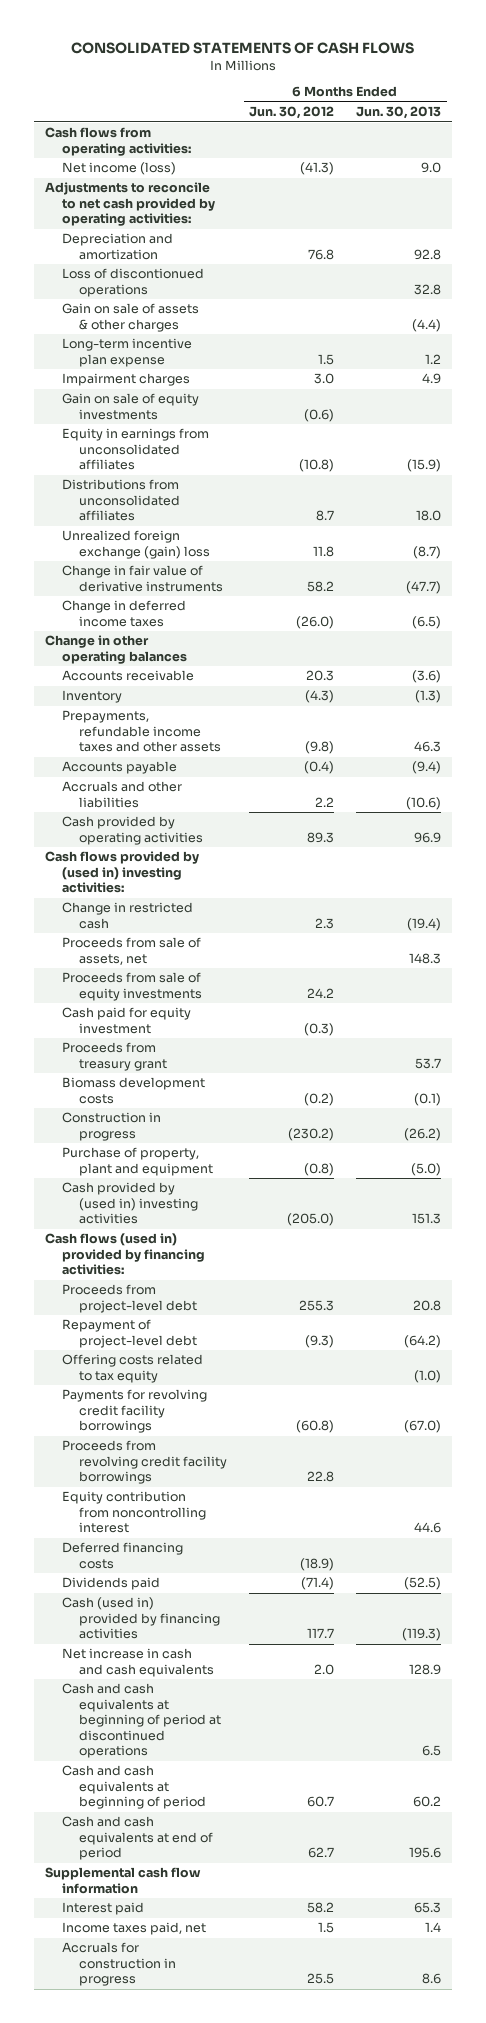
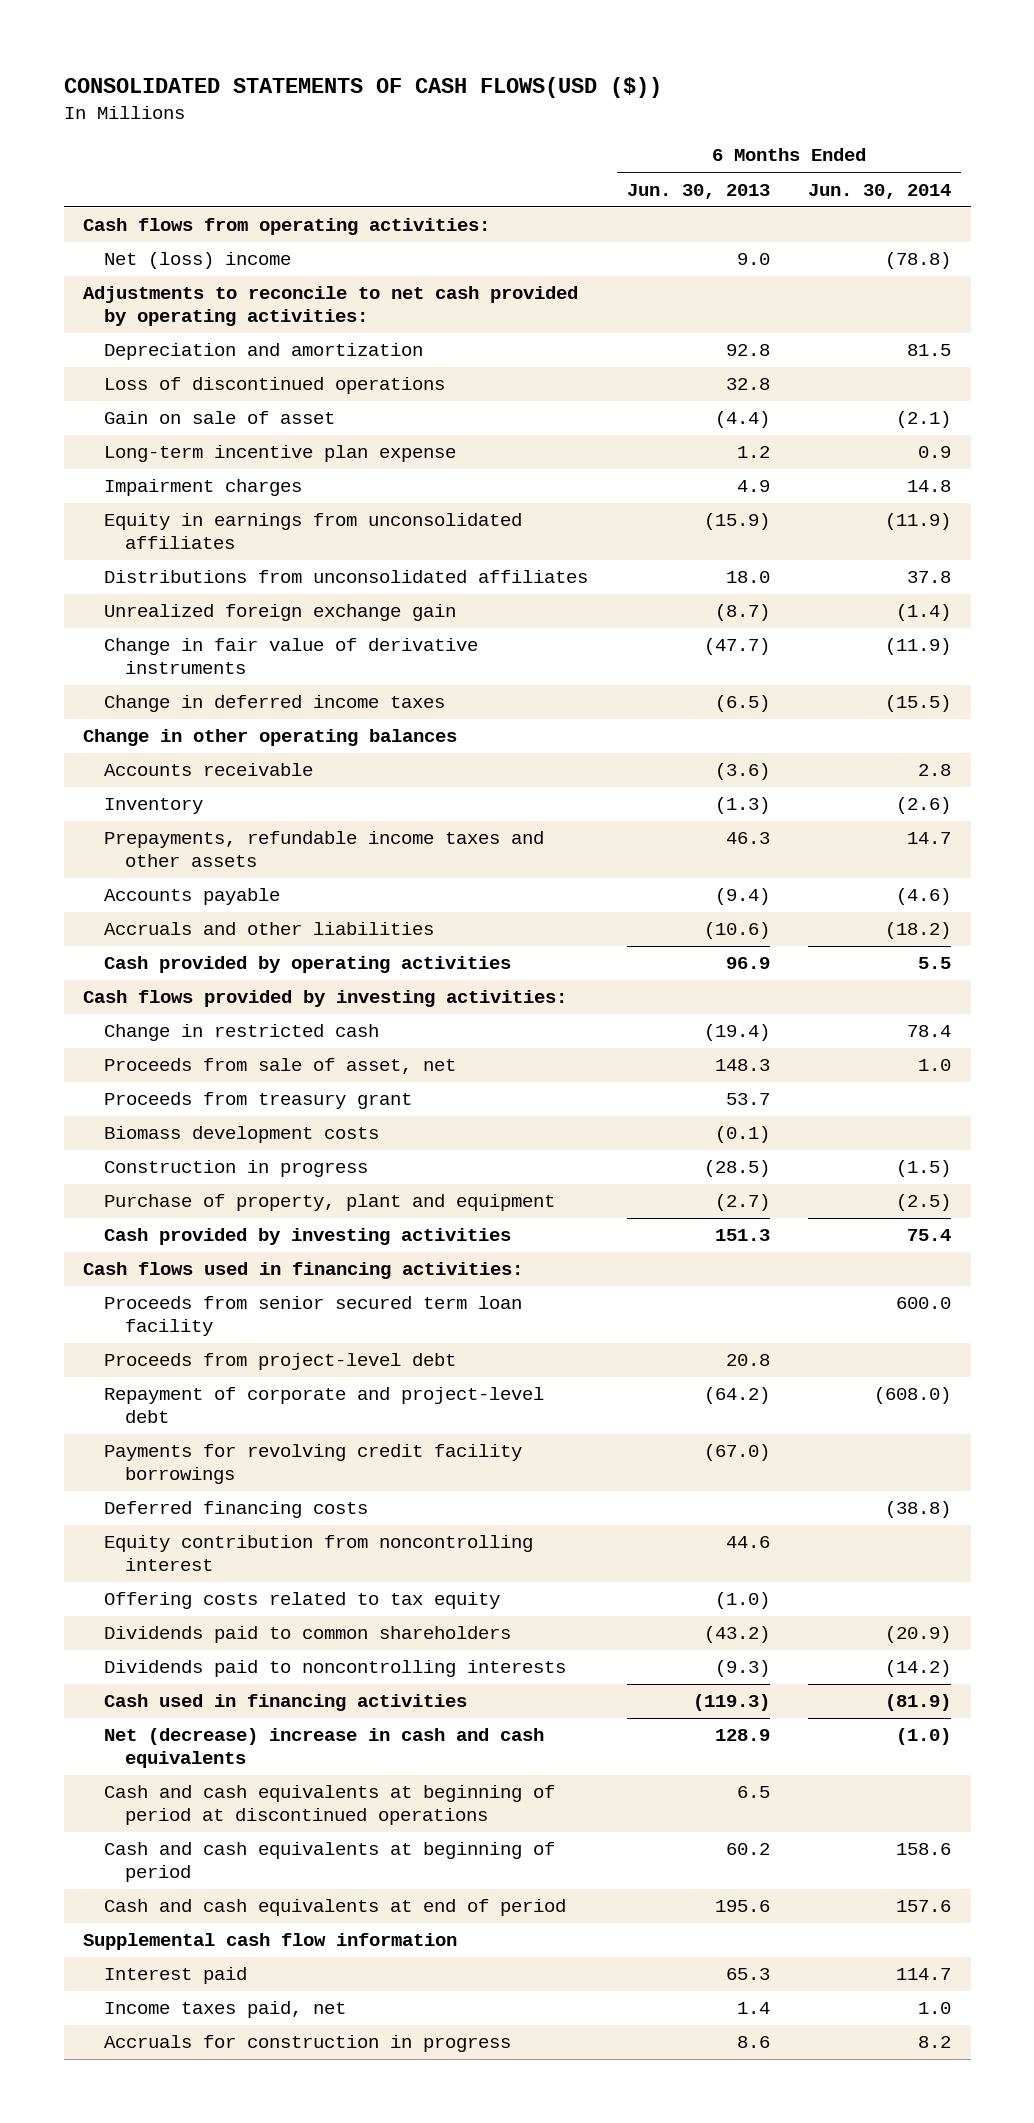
[71,42,415,55] CONSOLIDATED STATEMENTS OF CASH FLOWS -> [63,77,662,99] CONSOLIDATED STATEMENTS OF CASH FLOWS(USD ($))
[249,106,335,120] Jun. 30, 2012 -> none
none -> [808,183,952,199] Jun. 30, 2014
[62,162,177,176] Net income (loss) -> [104,252,292,270] Net (loss) income
[62,268,205,297] Loss of discontionued operations -> [104,377,446,395] Loss of discontinued operations
[62,303,200,332] Gain on sale of assets & other charges -> [104,411,336,425] Gain on sale of asset
[62,393,200,420] Gain on sale of equity investments -> none
[62,530,211,559] Unrealized foreign exchange (gain) loss -> [104,604,457,622] Unrealized foreign exchange gain
[44,851,199,894] Cash flows provided by (used in) investing activities: -> [82,990,567,1008] Cash flows provided by investing activities:
[62,972,203,1001] Proceeds from sale of equity investments -> none
[62,1007,192,1034] Cash paid for equity investment -> none
[62,937,202,965] Proceeds from sale of assets, net -> [104,1058,457,1075] Proceeds from sale of asset, net
[404,1127,442,1141] (26.2) -> [703,1160,770,1178] (28.5)
[411,1162,442,1176] (5.0) -> [714,1194,770,1212] (2.7)
[62,1182,199,1225] Cash provided by (used in) investing activities -> [104,1228,512,1246] Cash provided by investing activities
[44,1233,206,1276] Cash flows (used in) provided by financing activities: -> [82,1262,523,1280] Cash flows used in financing activities:
none -> [104,1296,523,1337] Proceeds from senior secured term loan facility
[62,1319,198,1348] Repayment of project-level debt -> [104,1387,545,1424] Repayment of corporate and project-level debt
[62,1440,228,1485] Proceeds from revolving credit facility borrowings -> none
[62,1577,161,1591] Dividends paid -> none
[62,1491,207,1534] Equity contribution from noncontrolling interest -> [104,1535,534,1572] Equity contribution from noncontrolling interest
[62,1354,204,1383] Offering costs related to tax equity -> [104,1592,501,1610] Offering costs related to tax equity
none -> [104,1626,512,1644] Dividends paid to common shareholders
none -> [104,1660,567,1678] Dividends paid to noncontrolling interests
[62,1597,221,1640] Cash (used in) provided by financing activities -> [104,1694,468,1712] Cash used in financing activities
[62,1648,215,1677] Net increase in cash and cash equivalents -> [104,1728,545,1769] Net (decrease) increase in cash and cash equivalents

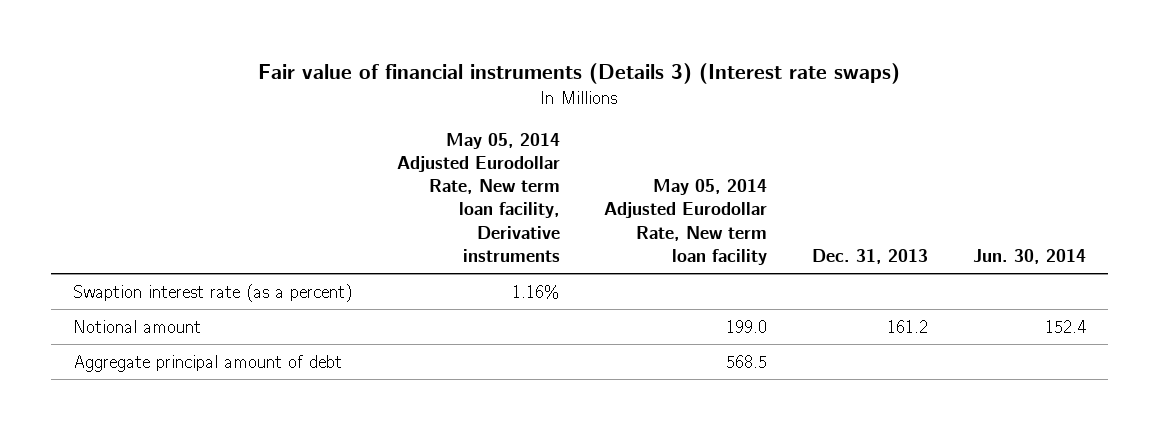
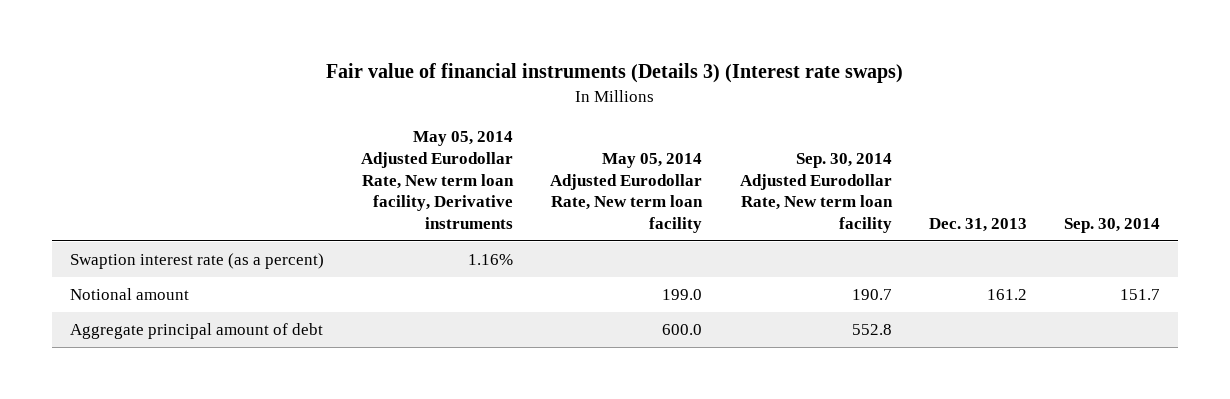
[972,249,1086,265] Jun. 30, 2014 -> none
none -> [739,152,893,234] Sep. 30, 2014 Adjusted Eurodollar Rate, New term loan facility
none -> [1063,218,1160,234] Sep. 30, 2014
[726,354,768,368] 568.5 -> [662,323,703,335] 600.0

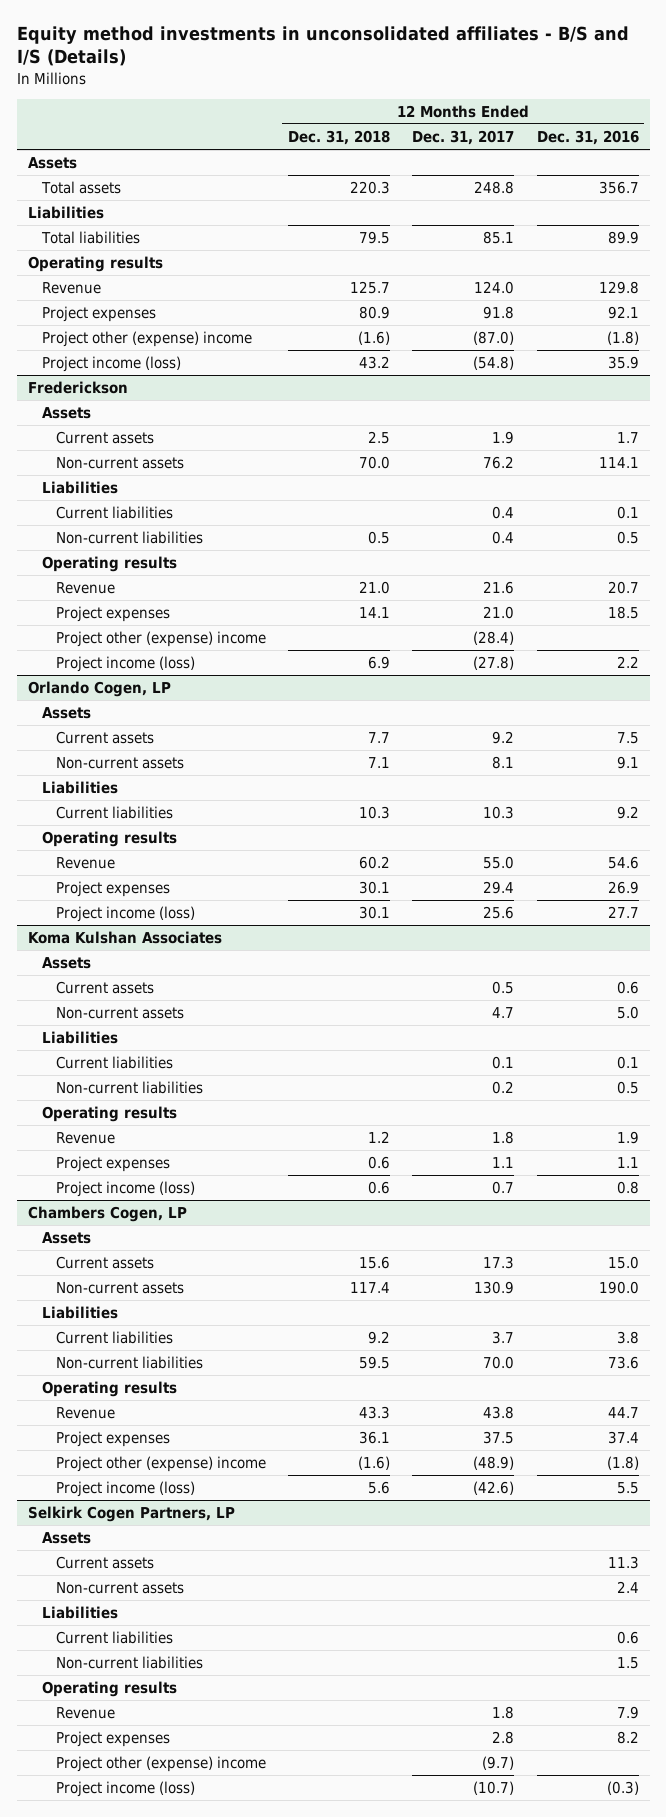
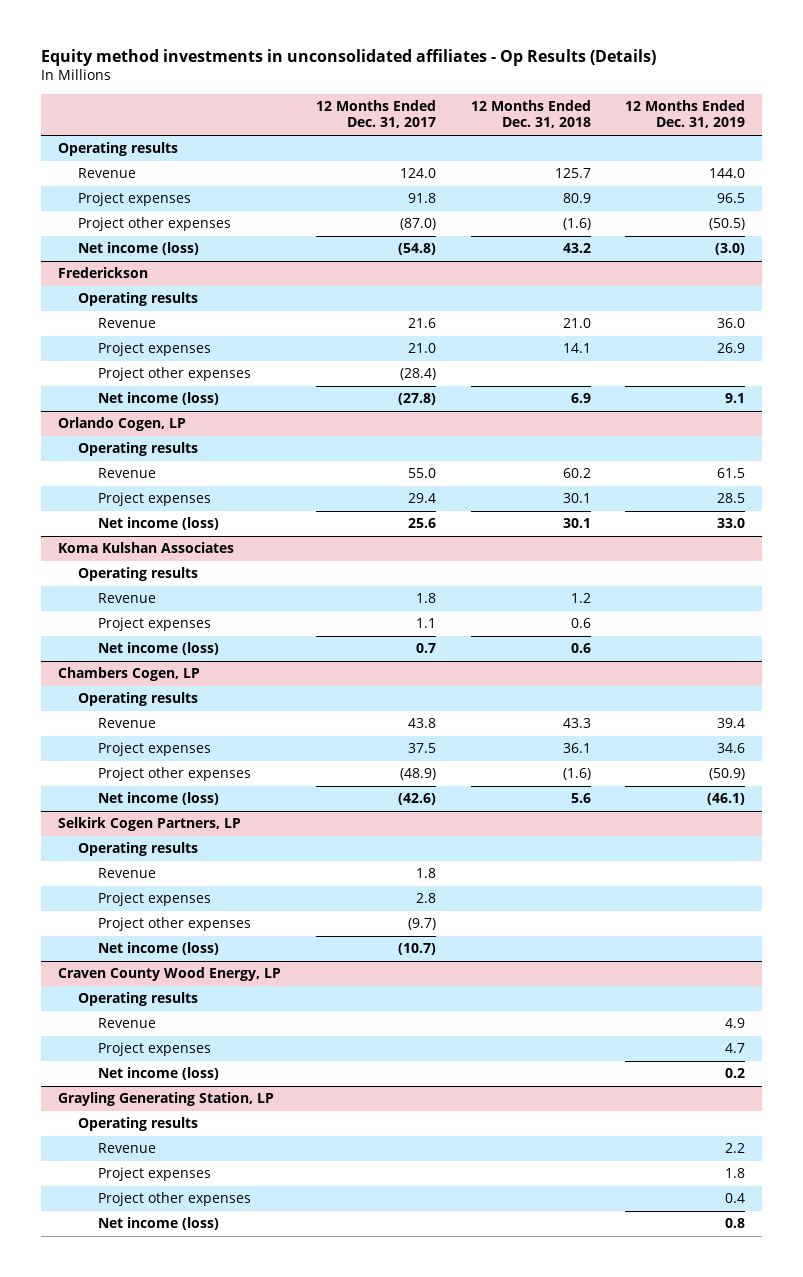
[16,26,629,67] Equity method investments in unconsolidated affiliates - B/S and I/S (Details) -> [41,48,657,66] Equity method investments in unconsolidated affiliates - Op Results (Details)
[536,130,639,146] Dec. 31, 2016 -> none
none -> [625,99,746,129] 12 Months Ended Dec. 31, 2019
[27,157,77,170] Assets -> none
[40,181,121,195] Total assets -> none
[27,206,104,220] Liabilities -> none
[40,231,140,245] Total liabilities -> none
[41,331,252,348] Project other (expense) income -> [78,217,232,232] Project other expenses
[41,356,181,373] Project income (loss) -> [78,242,200,256] Net income (loss)
[41,407,91,420] Assets -> none
[55,431,154,445] Current assets -> none
[55,457,184,470] Non-current assets -> none
[41,481,118,495] Liabilities -> none
[55,506,173,520] Current liabilities -> none
[55,531,203,545] Non-current liabilities -> none
[55,631,266,648] Project other (expense) income -> [97,367,251,382] Project other expenses
[55,656,195,673] Project income (loss) -> [97,392,219,406] Net income (loss)
[41,707,91,720] Assets -> none
[55,731,154,745] Current assets -> none
[55,757,184,770] Non-current assets -> none
[41,781,118,795] Liabilities -> none
[55,806,173,820] Current liabilities -> none
[55,906,195,923] Project income (loss) -> [97,517,219,531] Net income (loss)
[41,957,91,970] Assets -> none
[55,981,154,995] Current assets -> none
[55,1007,184,1020] Non-current assets -> none
[41,1031,118,1045] Liabilities -> none
[55,1056,173,1070] Current liabilities -> none
[55,1081,203,1095] Non-current liabilities -> none
[55,1181,195,1198] Project income (loss) -> [97,642,219,656] Net income (loss)
[41,1232,91,1245] Assets -> none
[55,1256,154,1270] Current assets -> none
[55,1282,184,1295] Non-current assets -> none
[41,1306,118,1320] Liabilities -> none
[55,1331,173,1345] Current liabilities -> none
[55,1356,203,1370] Non-current liabilities -> none
[55,1456,266,1473] Project other (expense) income -> [97,767,251,782] Project other expenses
[55,1481,195,1498] Project income (loss) -> [97,792,219,806] Net income (loss)
[41,1532,91,1545] Assets -> none
[55,1556,154,1570] Current assets -> none
[55,1582,184,1595] Non-current assets -> none
[41,1606,118,1620] Liabilities -> none
[55,1631,173,1645] Current liabilities -> none
[55,1656,203,1670] Non-current liabilities -> none
[55,1756,266,1773] Project other (expense) income -> [97,917,251,932] Project other expenses
[55,1781,195,1798] Project income (loss) -> [97,942,219,956] Net income (loss)
none -> [58,967,282,982] Craven County Wood Energy, LP
none -> [78,992,199,1007] Operating results
none -> [97,1018,156,1029] Revenue
none -> [97,1042,211,1057] Project expenses
none -> [97,1067,219,1081] Net income (loss)
none -> [58,1092,275,1107] Grayling Generating Station, LP
none -> [78,1117,199,1132] Operating results
none -> [97,1143,156,1154] Revenue
none -> [97,1167,211,1182] Project expenses
none -> [97,1192,251,1207] Project other expenses
none -> [97,1217,219,1231] Net income (loss)

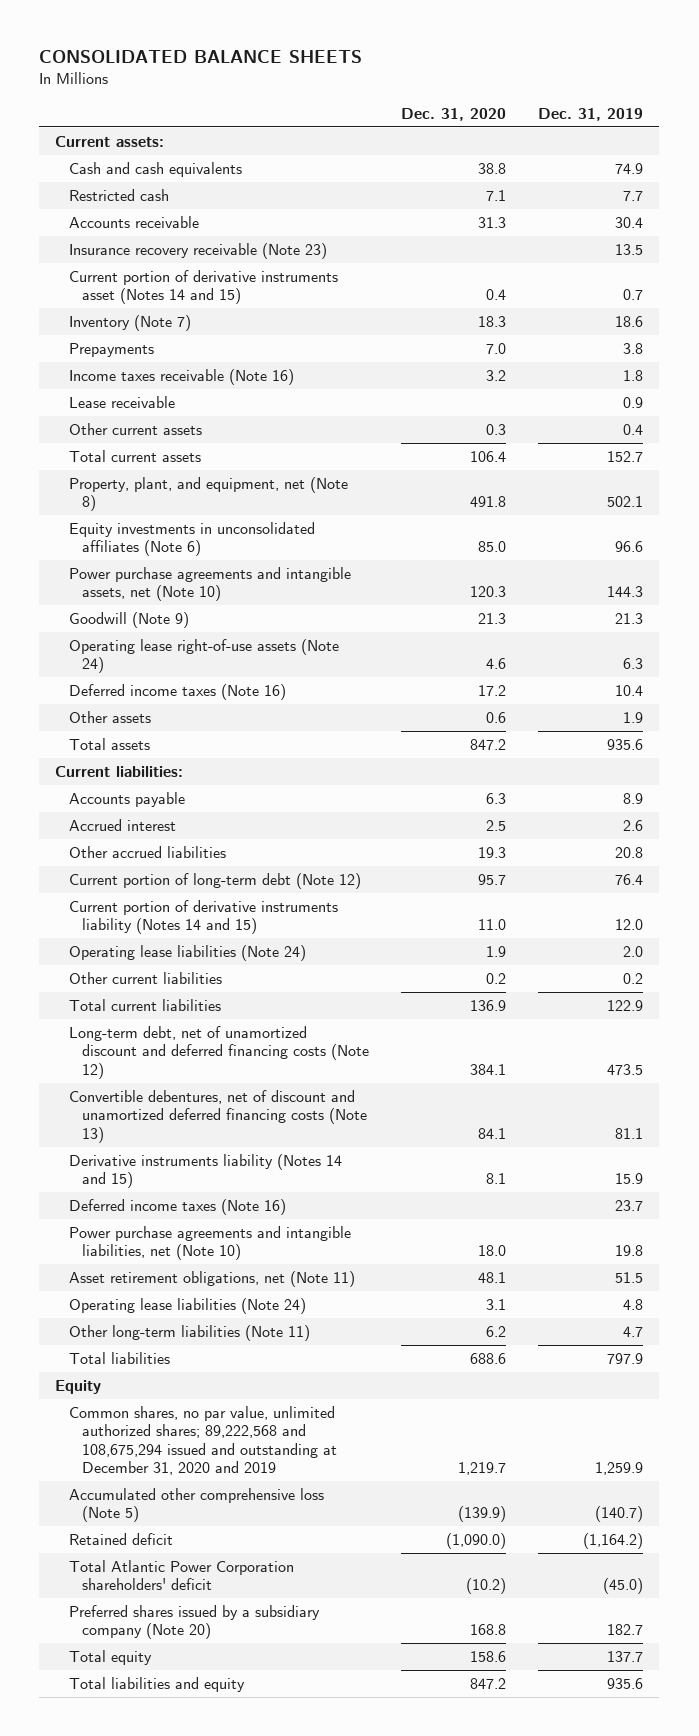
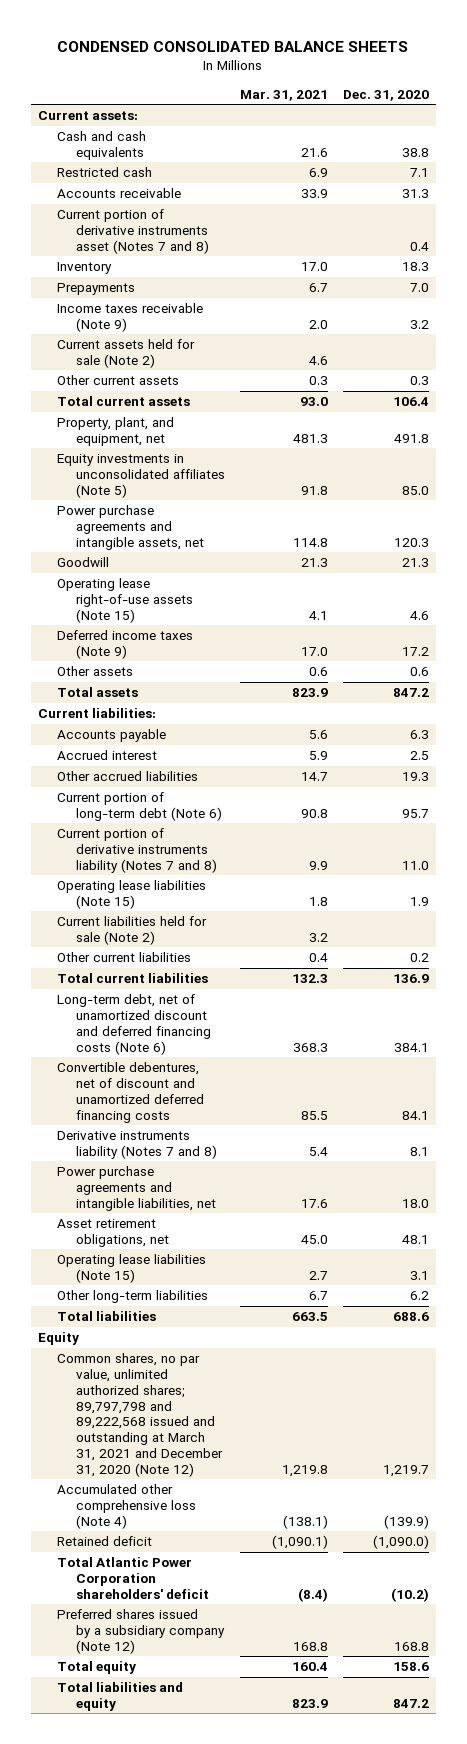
[39,50,363,64] CONSOLIDATED BALANCE SHEETS -> [57,40,409,52] CONDENSED CONSOLIDATED BALANCE SHEETS
[538,107,644,121] Dec. 31, 2019 -> none
none -> [239,89,328,101] Mar. 31, 2021
[68,242,327,259] Insurance recovery receivable (Note 23) -> none
[68,269,338,305] Current portion of derivative instruments asset (Notes 14 and 15) -> [56,209,209,254] Current portion of derivative instruments asset (Notes 7 and 8)
[68,314,191,331] Inventory (Note 7) -> [56,262,112,275] Inventory
[68,395,175,408] Lease receivable -> none
[68,368,294,385] Income taxes receivable (Note 16) -> [56,303,203,333] Income taxes receivable (Note 9)
none -> [56,339,195,369] Current assets held for sale (Note 2)
[68,476,348,512] Property, plant, and equipment, net (Note 8) -> [56,417,174,447] Property, plant, and equipment, net
[68,521,315,557] Equity investments in unconsolidated affiliates (Note 6) -> [56,454,225,498] Equity investments in unconsolidated affiliates (Note 5)
[68,566,351,602] Power purchase agreements and intangible assets, net (Note 10) -> [56,505,204,550] Power purchase agreements and intangible assets, net
[68,611,189,628] Goodwill (Note 9) -> [56,557,109,568] Goodwill
[68,638,339,674] Operating lease right-of-use assets (Note 24) -> [56,578,193,623] Operating lease right-of-use assets (Note 15)
[68,683,286,700] Deferred income taxes (Note 16) -> [56,630,193,660] Deferred income taxes (Note 9)
[68,872,361,889] Current portion of long-term debt (Note 12) -> [56,792,222,822] Current portion of long-term debt (Note 6)
[68,899,338,935] Current portion of derivative instruments liability (Notes 14 and 15) -> [56,828,217,873] Current portion of derivative instruments liability (Notes 7 and 8)
[68,944,306,961] Operating lease liabilities (Note 24) -> [56,880,206,910] Operating lease liabilities (Note 15)
none -> [56,916,207,946] Current liabilities held for sale (Note 2)
[68,1198,286,1215] Deferred income taxes (Note 16) -> none
[68,1025,370,1079] Long-term debt, net of unamortized discount and deferred financing costs (Note 12) -> [56,994,211,1055] Long-term debt, net of unamortized discount and deferred financing costs (Note 6)
[68,1089,368,1143] Convertible debentures, net of discount and unamortized deferred financing costs (Note 13) -> [56,1062,204,1123] Convertible debentures, net of discount and unamortized deferred financing costs
[68,1153,342,1189] Derivative instruments liability (Notes 14 and 15) -> [56,1131,217,1160] Derivative instruments liability (Notes 7 and 8)
[68,1225,351,1261] Power purchase agreements and intangible liabilities, net (Note 10) -> [56,1166,216,1211] Power purchase agreements and intangible liabilities, net
[68,1270,355,1287] Asset retirement obligations, net (Note 11) -> [56,1219,169,1248] Asset retirement obligations, net
[68,1297,306,1314] Operating lease liabilities (Note 24) -> [56,1254,206,1284] Operating lease liabilities (Note 15)
[68,1324,310,1341] Other long-term liabilities (Note 11) -> [56,1290,208,1304] Other long-term liabilities
[68,1405,338,1476] Common shares, no par value, unlimited authorized shares; 89,222,568 and 108,675,294 issued and outstanding at December 31, 2020 and 2019 -> [56,1353,223,1477] Common shares, no par value, unlimited authorized shares; 89,797,798 and 89,222,568 issued and outstanding at March 31, 2021 and December 31, 2020 (Note 12)
[68,1487,324,1523] Accumulated other comprehensive loss (Note 5) -> [56,1484,196,1529] Accumulated other comprehensive loss (Note 4)
[68,1604,320,1640] Preferred shares issued by a subsidiary company (Note 20) -> [56,1609,225,1654] Preferred shares issued by a subsidiary company (Note 12)

